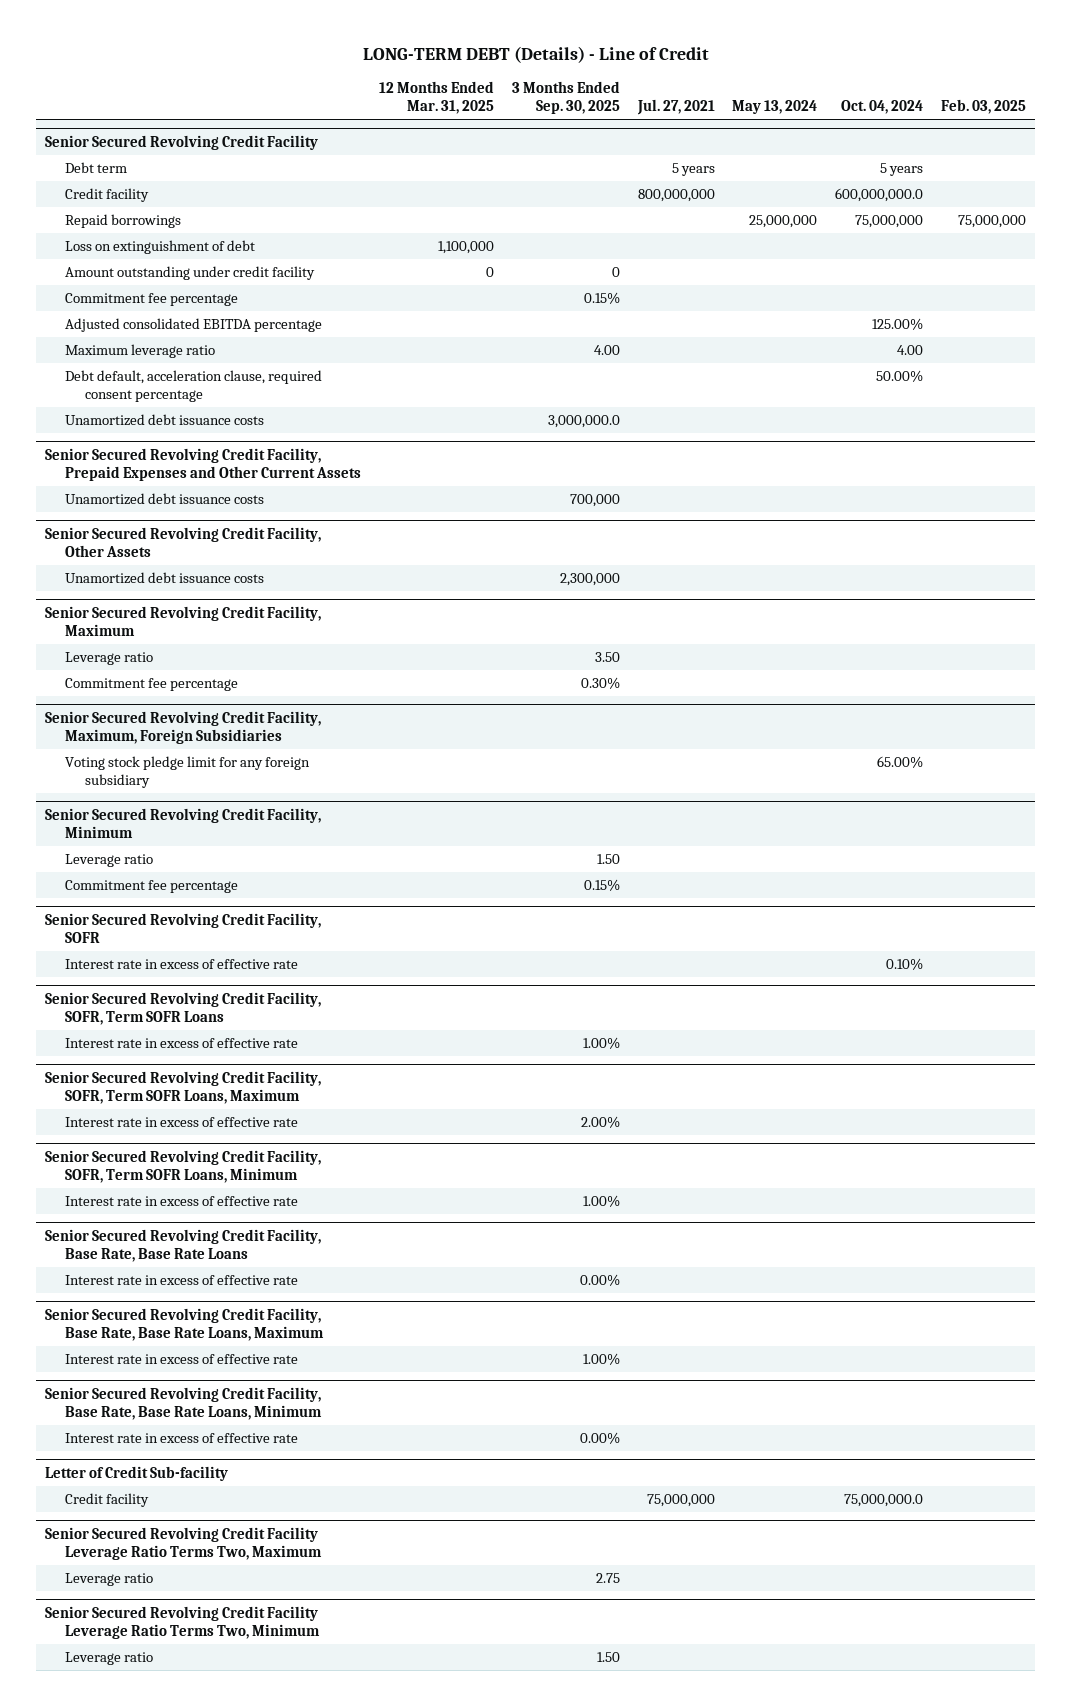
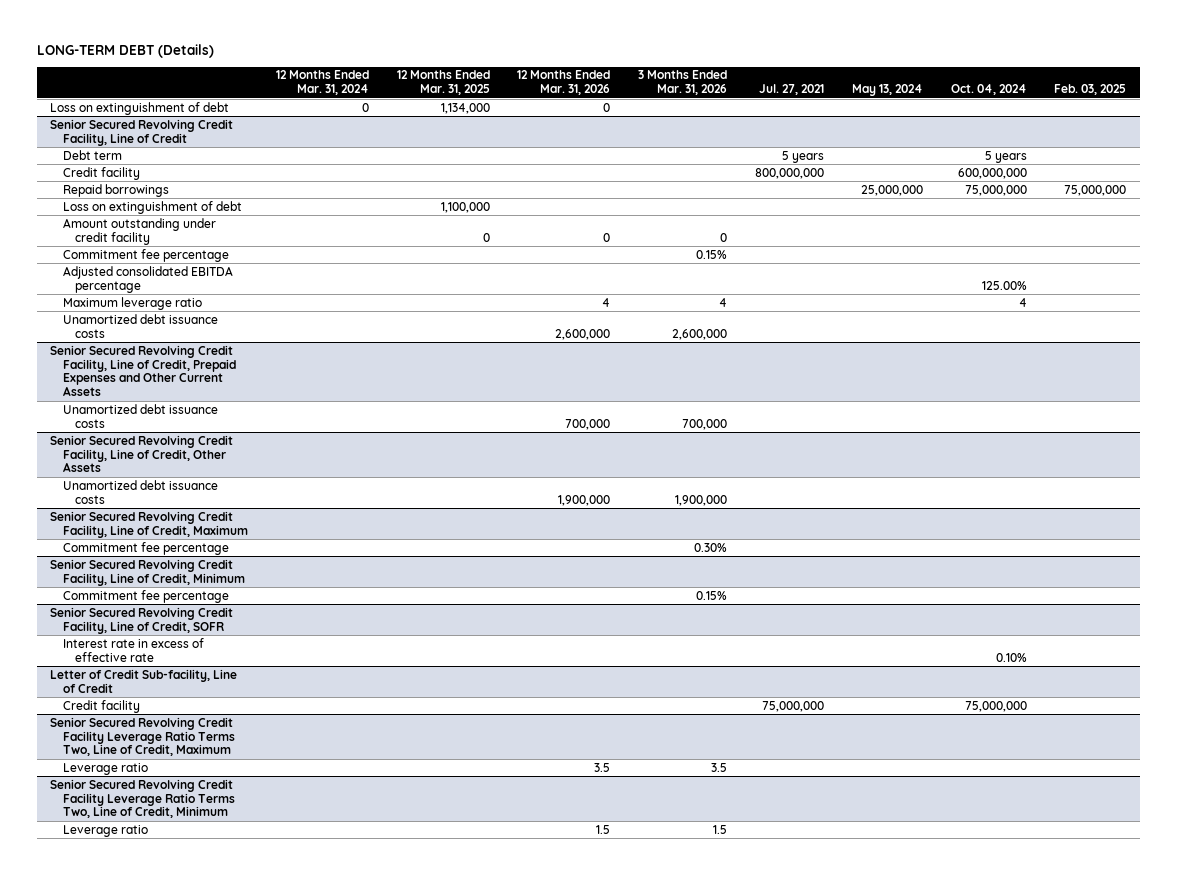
[362,45,709,63] LONG-TERM DEBT (Details) - Line of Credit -> [36,43,214,58] LONG-TERM DEBT (Details)
[511,81,620,115] 3 Months Ended Sep. 30, 2025 -> none
none -> [275,70,369,96] 12 Months Ended Mar. 31, 2024
none -> [517,70,611,96] 12 Months Ended Mar. 31, 2026
none -> [638,70,728,96] 3 Months Ended Mar. 31, 2026
none -> [50,101,230,115] Loss on extinguishment of debt
[45,135,319,151] Senior Secured Revolving Credit Facility -> [50,118,234,146] Senior Secured Revolving Credit Facility, Line of Credit
[835,188,924,203] 600,000,000.0 -> [957,167,1027,179] 600,000,000
[64,370,322,403] Debt default, acceleration clause, required consent percentage -> none
[897,345,924,356] 4.00 -> [1018,297,1027,307] 4
[45,448,361,482] Senior Secured Revolving Credit Facility, Prepaid Expenses and Other Current Assets -> [50,344,236,397] Senior Secured Revolving Credit Facility, Line of Credit, Prepaid Expenses and Other Current Assets
[45,527,322,558] Senior Secured Revolving Credit Facility, Other Assets -> [50,434,234,473] Senior Secured Revolving Credit Facility, Line of Credit, Other Assets
[64,652,153,666] Leverage ratio -> none
[45,606,322,637] Senior Secured Revolving Credit Facility, Maximum -> [50,510,248,538] Senior Secured Revolving Credit Facility, Line of Credit, Maximum
[45,711,322,745] Senior Secured Revolving Credit Facility, Maximum, Foreign Subsidiaries -> none
[64,756,310,789] Voting stock pledge limit for any foreign subsidiary -> none
[64,854,153,868] Leverage ratio -> none
[45,808,322,839] Senior Secured Revolving Credit Facility, Minimum -> [50,558,245,586] Senior Secured Revolving Credit Facility, Line of Credit, Minimum
[45,913,322,944] Senior Secured Revolving Credit Facility, SOFR -> [50,606,234,634] Senior Secured Revolving Credit Facility, Line of Credit, SOFR
[45,992,322,1026] Senior Secured Revolving Credit Facility, SOFR, Term SOFR Loans -> none
[64,1038,298,1049] Interest rate in excess of effective rate -> none
[45,1071,322,1105] Senior Secured Revolving Credit Facility, SOFR, Term SOFR Loans, Maximum -> none
[64,1117,298,1128] Interest rate in excess of effective rate -> none
[45,1150,322,1184] Senior Secured Revolving Credit Facility, SOFR, Term SOFR Loans, Minimum -> none
[64,1196,298,1207] Interest rate in excess of effective rate -> none
[45,1229,322,1263] Senior Secured Revolving Credit Facility, Base Rate, Base Rate Loans -> none
[64,1275,298,1286] Interest rate in excess of effective rate -> none
[45,1308,324,1342] Senior Secured Revolving Credit Facility, Base Rate, Base Rate Loans, Maximum -> none
[64,1354,298,1365] Interest rate in excess of effective rate -> none
[45,1387,322,1421] Senior Secured Revolving Credit Facility, Base Rate, Base Rate Loans, Minimum -> none
[64,1433,298,1444] Interest rate in excess of effective rate -> none
[45,1466,229,1482] Letter of Credit Sub-facility -> [50,668,238,693] Letter of Credit Sub-facility, Line of Credit
[844,1494,924,1508] 75,000,000.0 -> [964,700,1027,712] 75,000,000
[45,1527,322,1561] Senior Secured Revolving Credit Facility Leverage Ratio Terms Two, Maximum -> [50,716,235,757] Senior Secured Revolving Credit Facility Leverage Ratio Terms Two, Line of Credit, Maximum
[45,1606,320,1640] Senior Secured Revolving Credit Facility Leverage Ratio Terms Two, Minimum -> [50,778,235,819] Senior Secured Revolving Credit Facility Leverage Ratio Terms Two, Line of Credit, Minimum

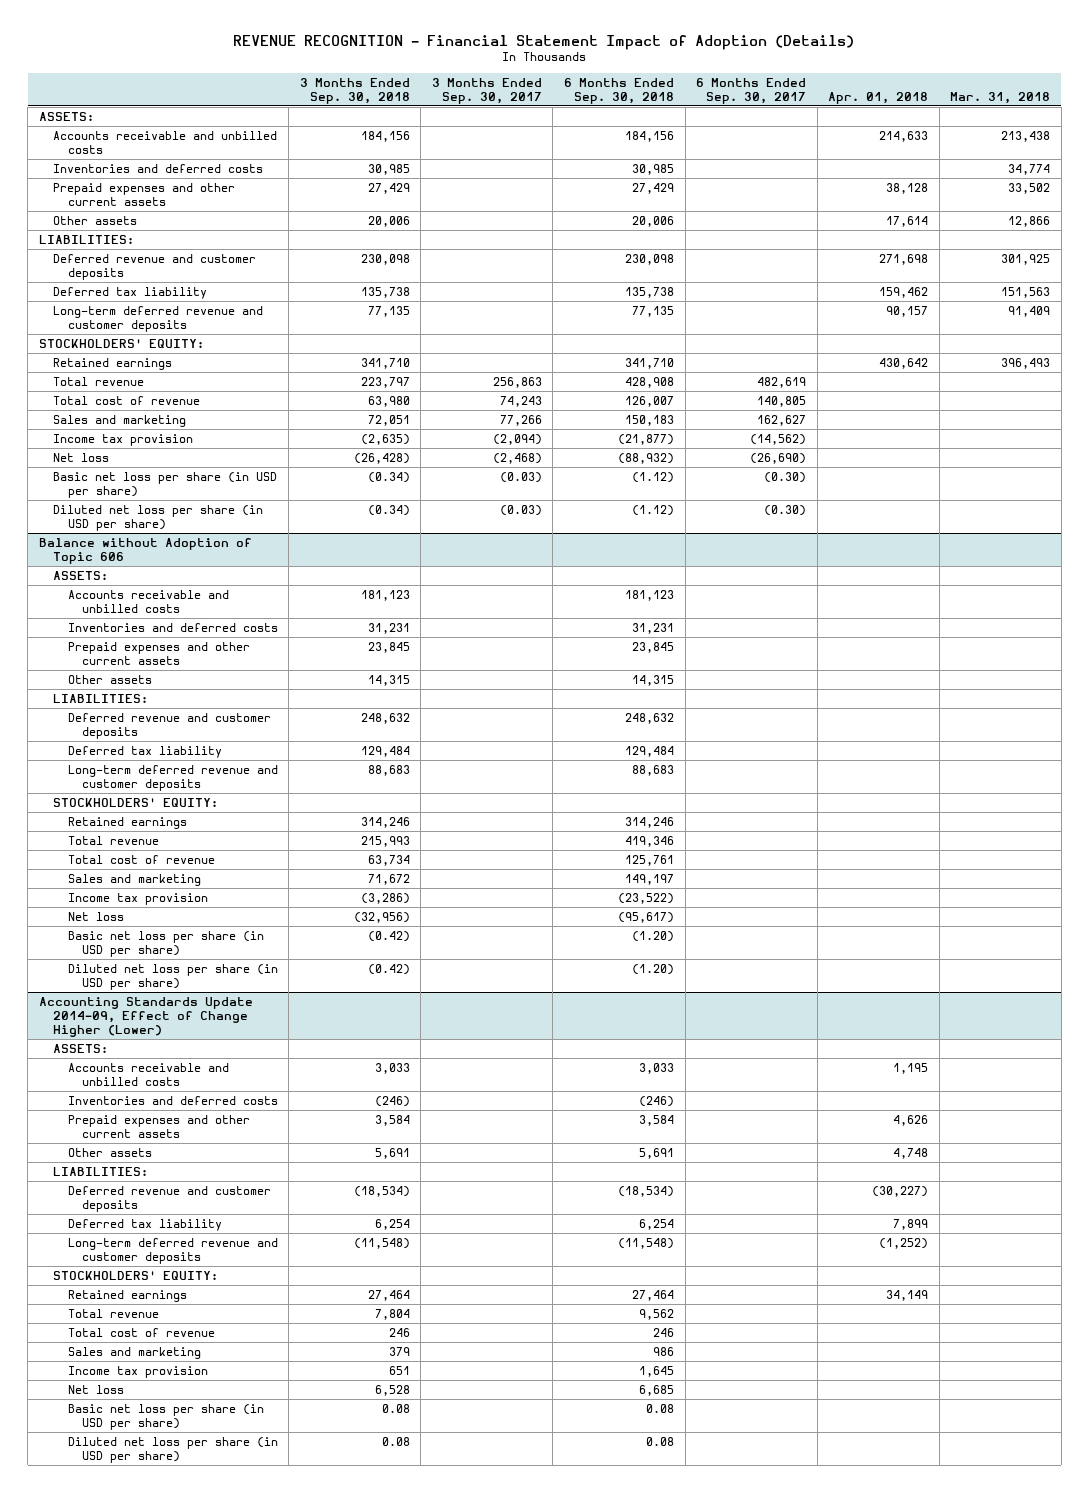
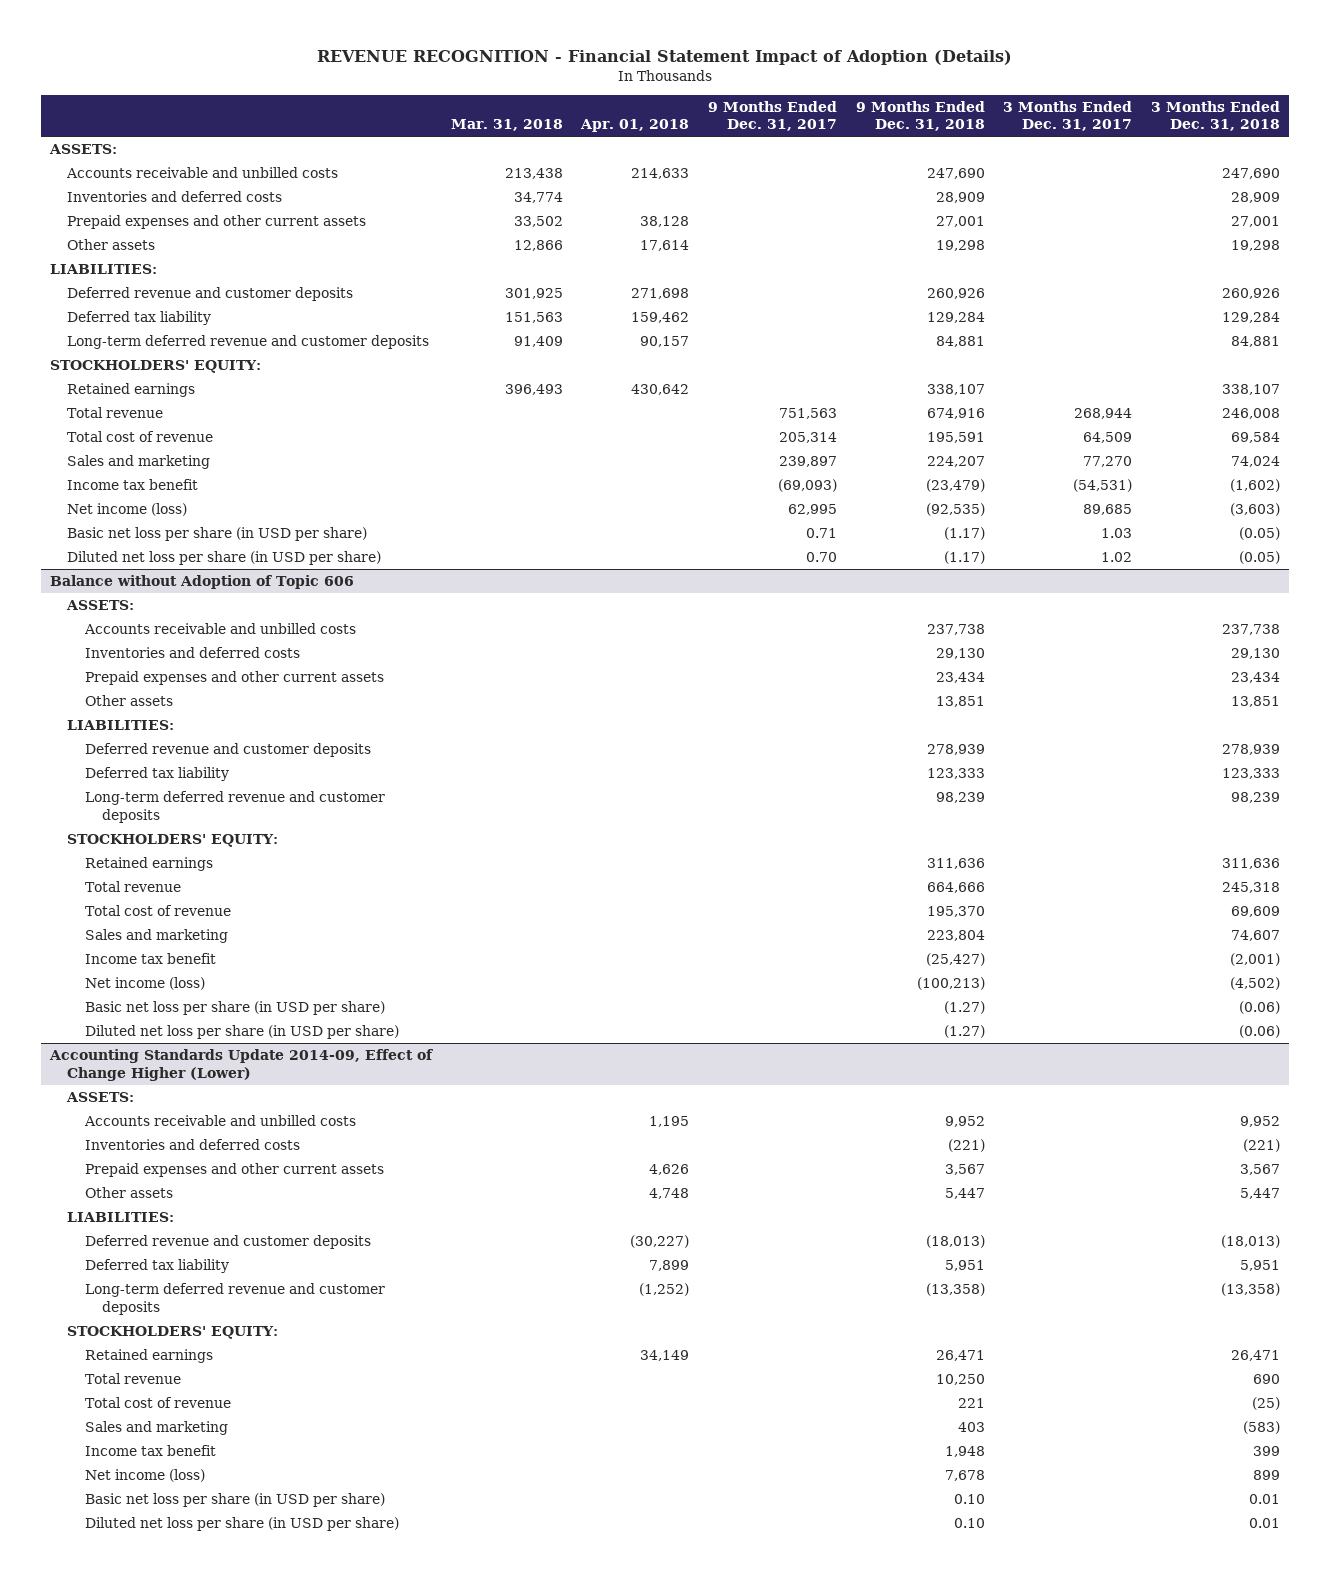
[299,77,410,104] 3 Months Ended Sep. 30, 2018 -> none
[431,77,542,104] 3 Months Ended Sep. 30, 2017 -> none
[563,77,674,104] 6 Months Ended Sep. 30, 2018 -> none
[696,77,807,104] 6 Months Ended Sep. 30, 2017 -> none
none -> [708,100,838,132] 9 Months Ended Dec. 31, 2017
none -> [855,100,985,132] 9 Months Ended Dec. 31, 2018
none -> [1003,100,1133,132] 3 Months Ended Dec. 31, 2017
none -> [1150,100,1280,132] 3 Months Ended Dec. 31, 2018
[53,433,194,446] Income tax provision -> [67,479,199,491] Income tax benefit
[53,452,110,462] Net loss -> [67,503,188,517] Net income (loss)
[67,892,208,905] Income tax provision -> [84,953,216,965] Income tax benefit
[67,911,124,921] Net loss -> [84,977,205,991] Net income (loss)
[67,1365,208,1378] Income tax provision -> [84,1445,216,1457] Income tax benefit
[67,1384,124,1394] Net loss -> [84,1469,205,1483] Net income (loss)

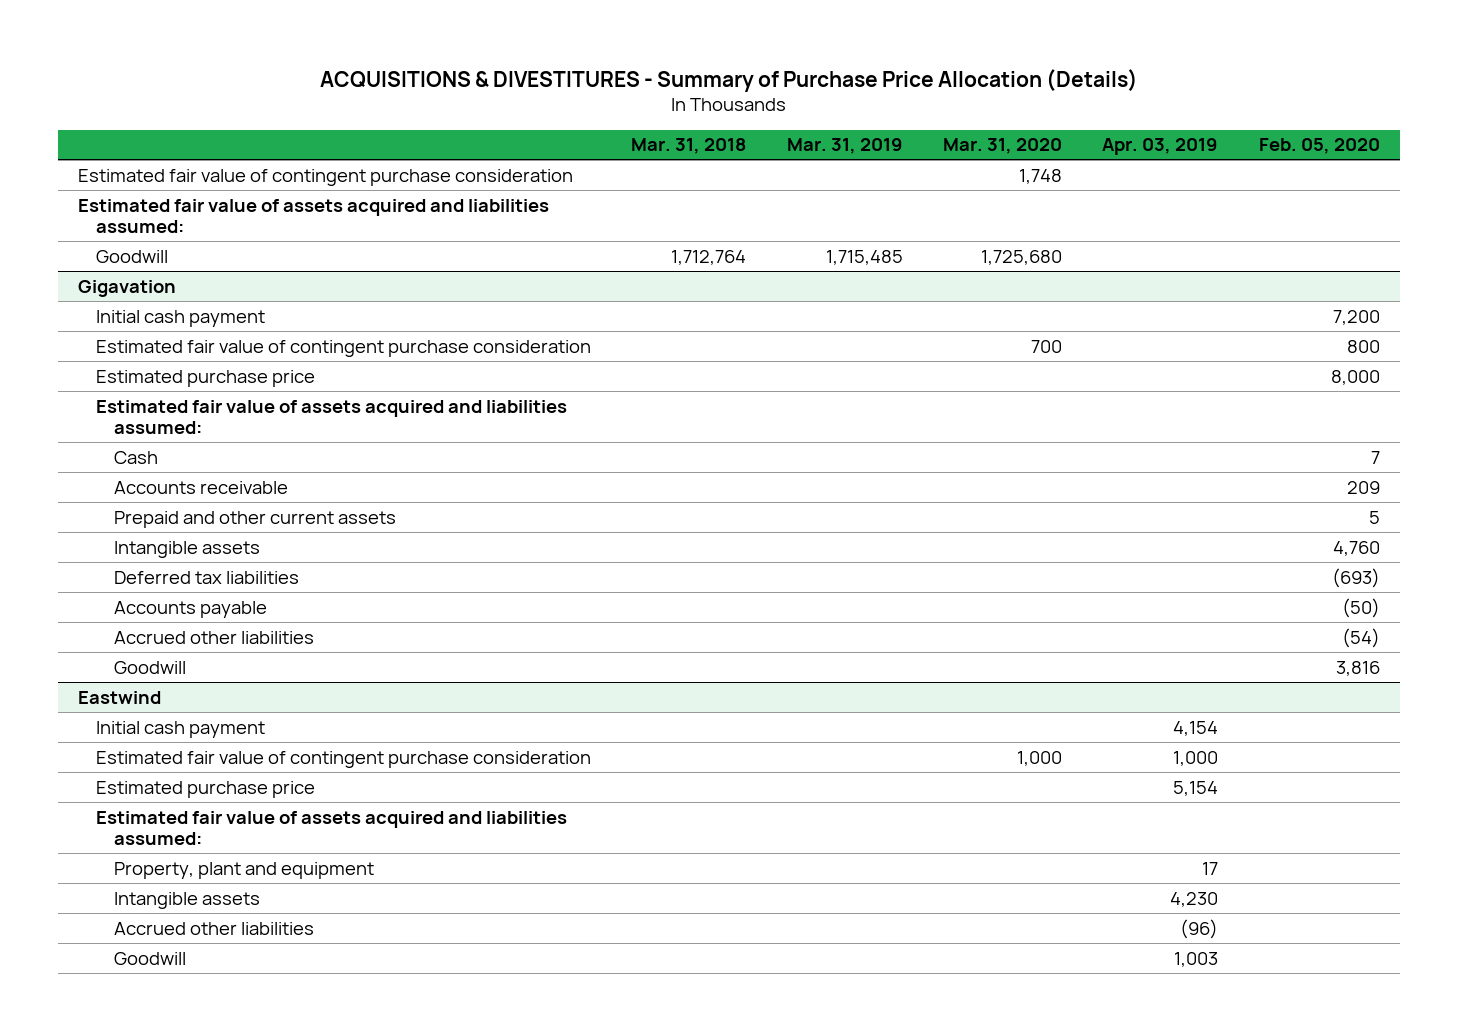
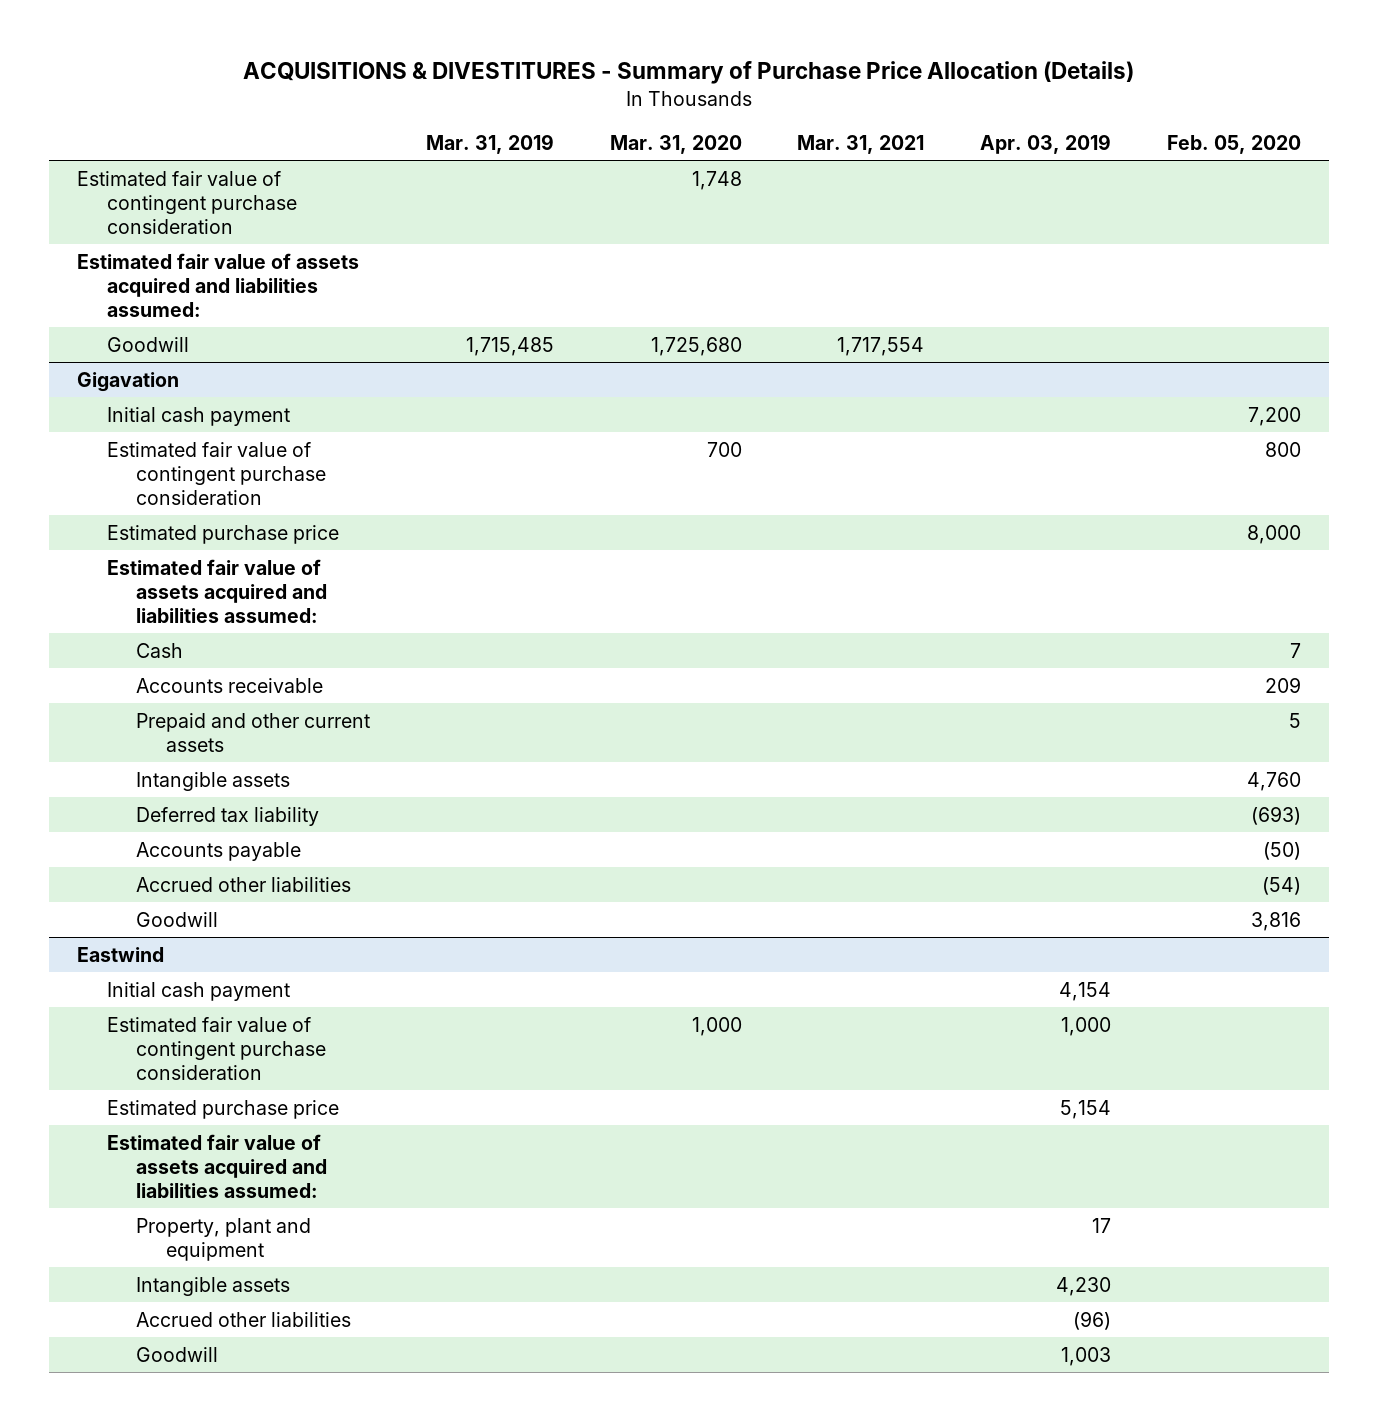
[631,138,747,155] Mar. 31, 2018 -> none
none -> [797,134,925,154] Mar. 31, 2021
[113,570,299,584] Deferred tax liabilities -> [136,806,320,826] Deferred tax liability

